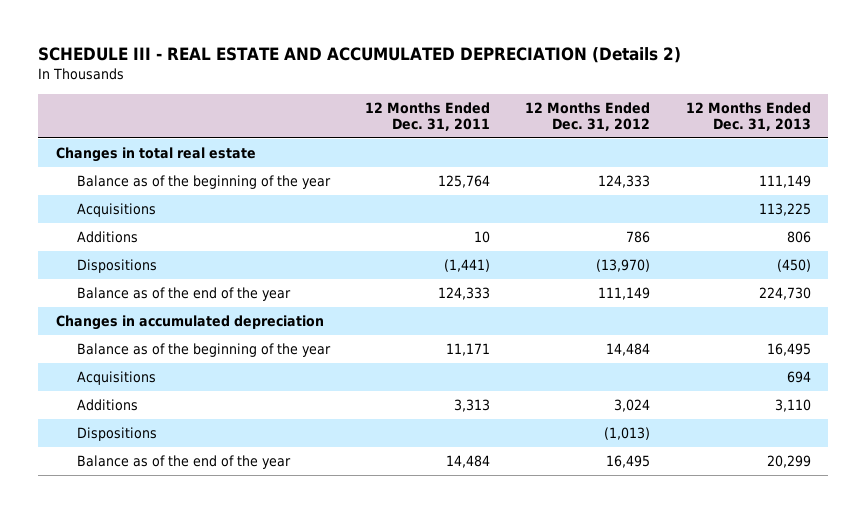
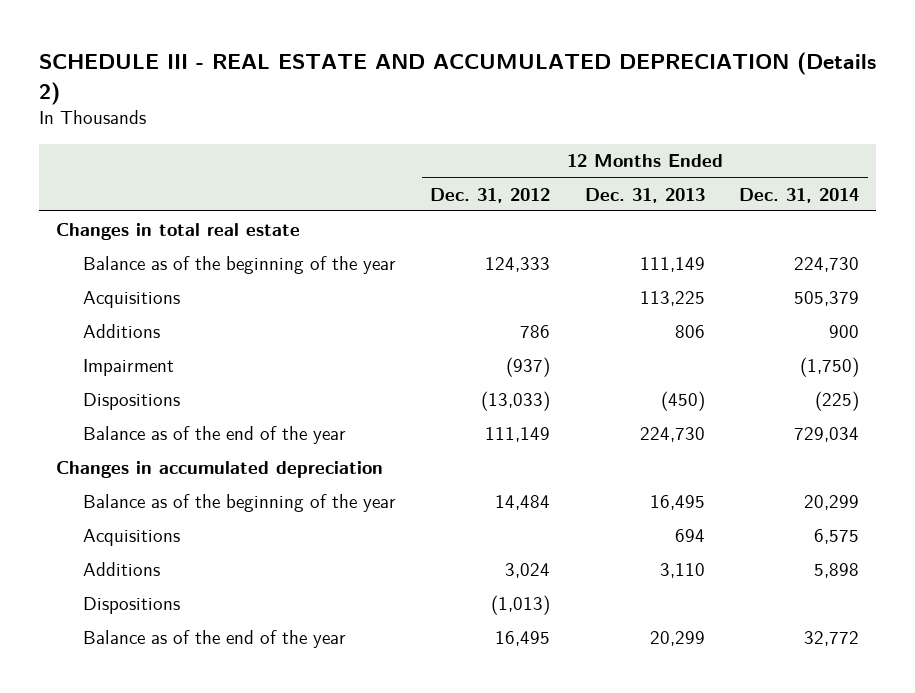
[365,101,491,132] 12 Months Ended Dec. 31, 2011 -> none
none -> [739,187,860,203] Dec. 31, 2014
none -> [83,358,175,376] Impairment
[596,259,651,273] (13,970) -> [481,390,551,411] (13,033)

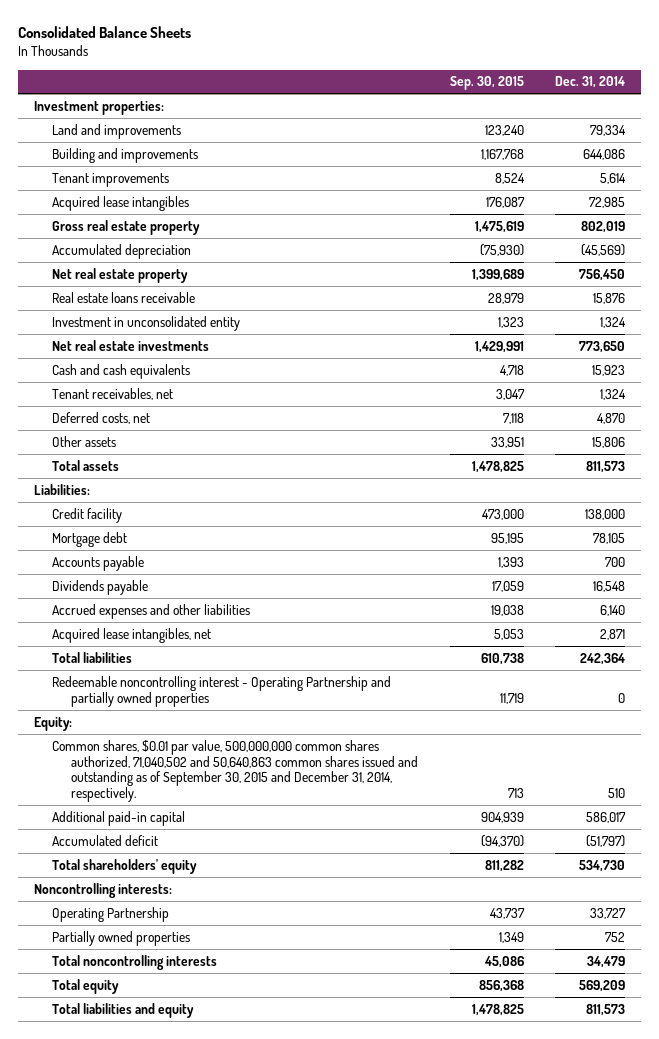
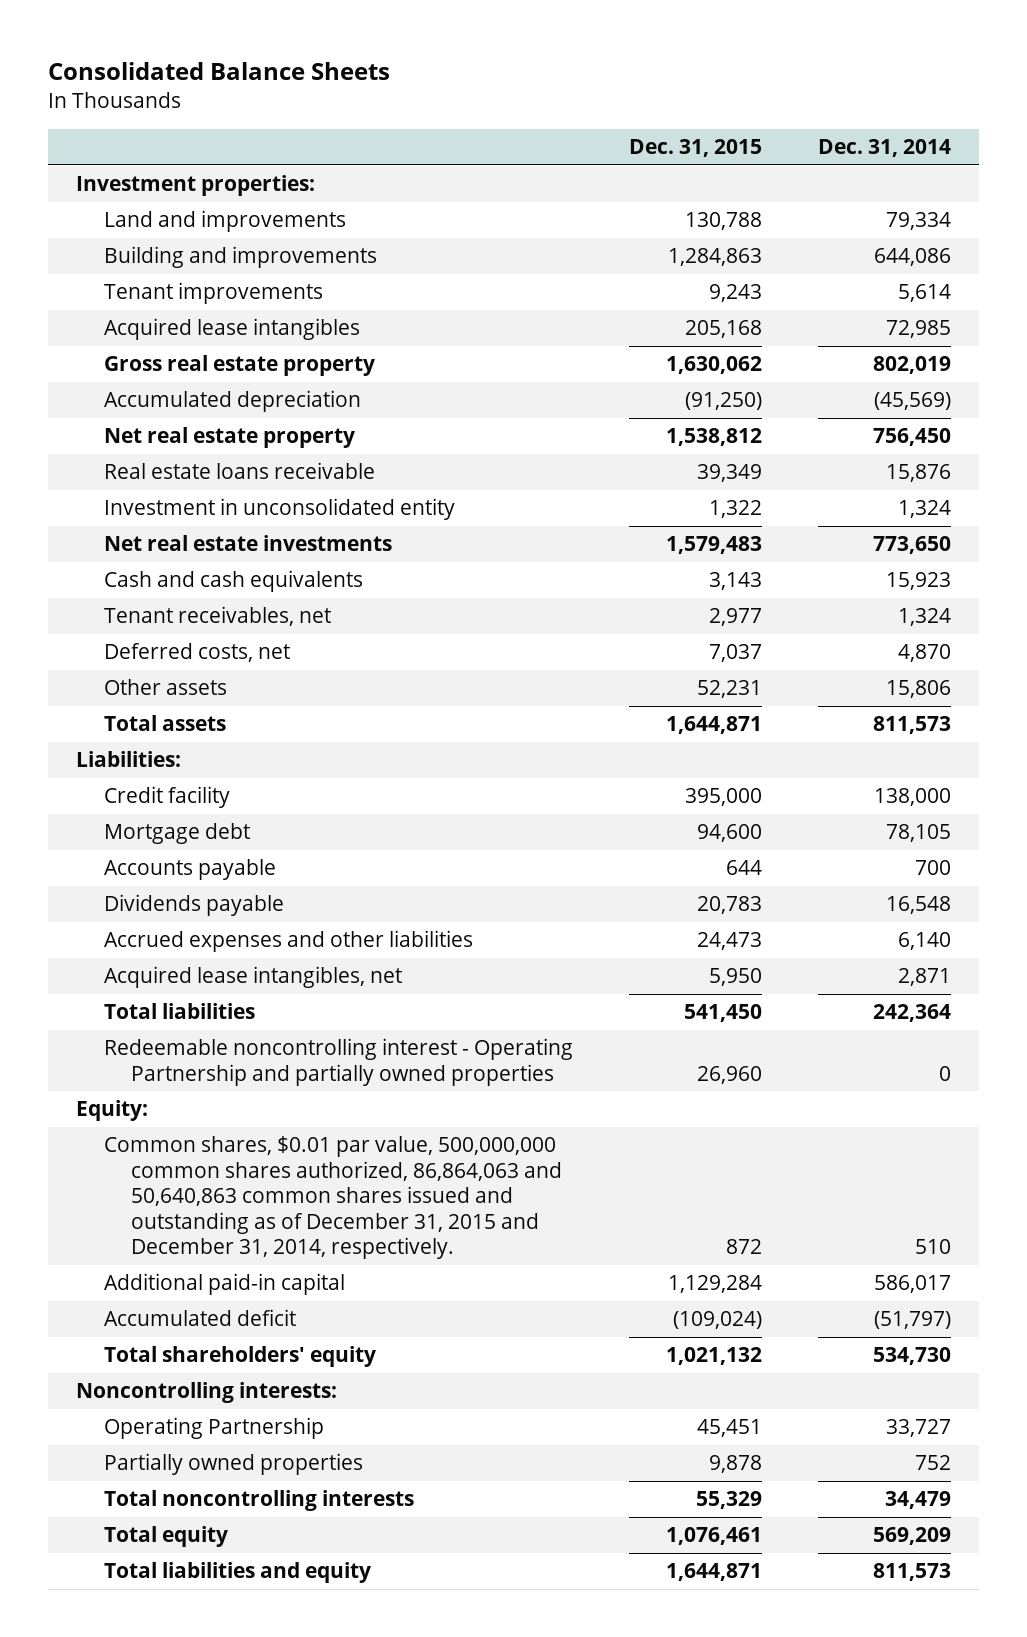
[449,76,524,91] Sep. 30, 2015 -> none
none -> [628,139,762,158] Dec. 31, 2015
[52,739,418,803] Common shares, $0.01 par value, 500,000,000 common shares authorized, 71,040,502 and 50,640,863 common shares issued and outstanding as of September 30, 2015 and December 31, 2014, respectively. -> [103,1136,563,1260] Common shares, $0.01 par value, 500,000,000 common shares authorized, 86,864,063 and 50,640,863 common shares issued and outstanding as of December 31, 2015 and December 31, 2014, respectively.

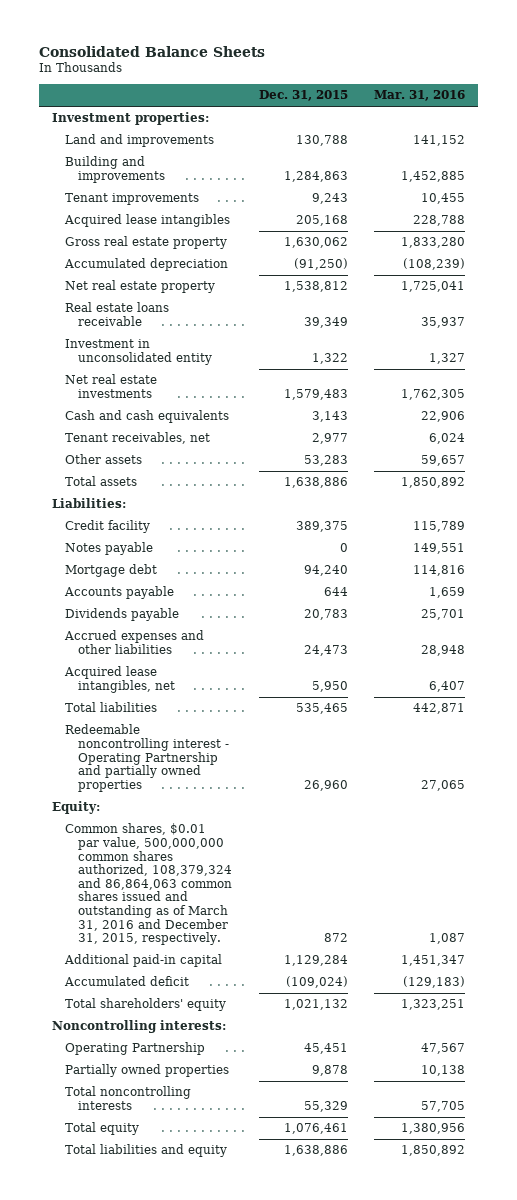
[817,139,951,158] Dec. 31, 2014 -> none
none -> [373,90,465,102] Mar. 31, 2016
[103,643,290,663] Deferred costs, net -> none
[696,680,762,699] 52,231 -> [303,455,348,467] 53,283
[665,716,762,735] 1,644,871 -> [283,477,348,489] 1,638,886
[684,788,762,807] 395,000 -> [295,521,348,533] 389,375
none -> [64,542,153,556] Notes payable
[696,824,762,843] 94,600 -> [303,565,348,577] 94,240
[683,1004,762,1023] 541,450 -> [295,703,348,715] 535,465
[103,1136,563,1260] Common shares, $0.01 par value, 500,000,000 common shares authorized, 86,864,063 and 50,640,863 common shares issued and outstanding as of December 31, 2015 and December 31, 2014, respectively. -> [64,823,233,946] Common shares, $0.01 par value, 500,000,000 common shares authorized, 108,379,324 and 86,864,063 common shares issued and outstanding as of March 31, 2016 and December 31, 2015, respectively.
[665,1563,762,1582] 1,644,871 -> [283,1145,348,1157] 1,638,886

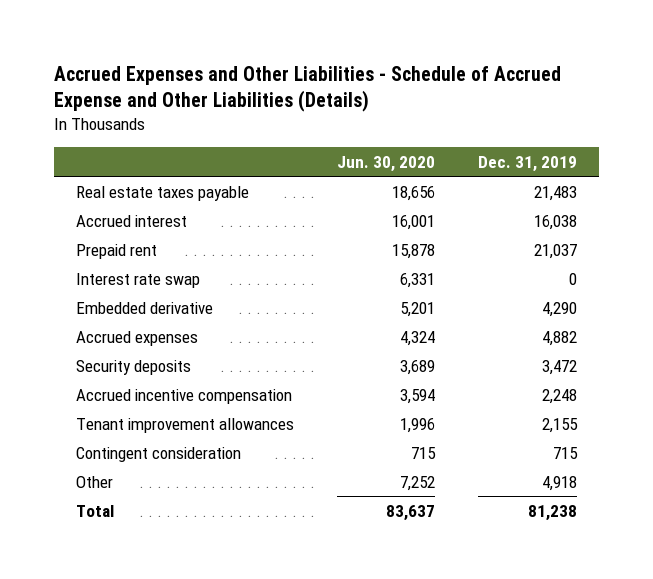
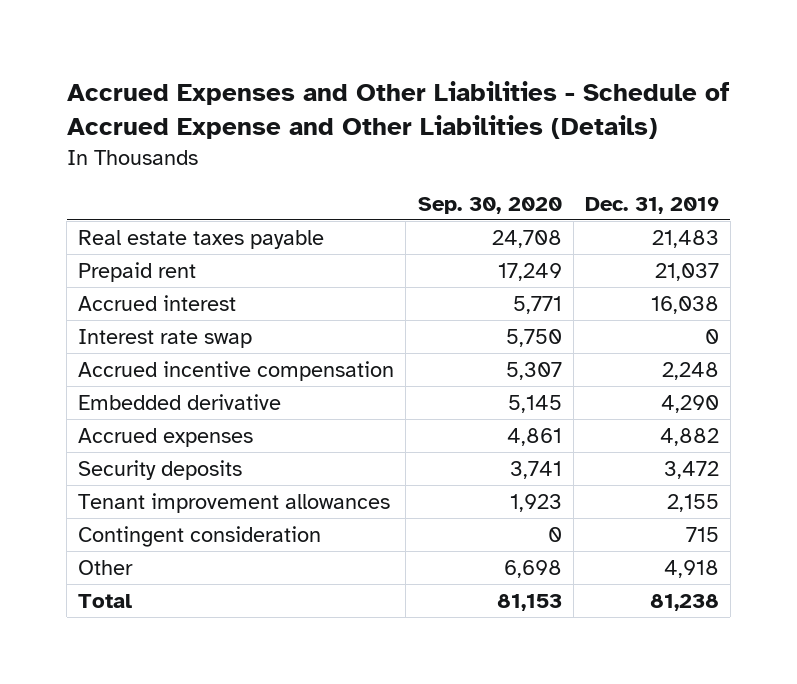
[336,155,435,172] Jun. 30, 2020 -> none
none -> [417,196,562,214] Sep. 30, 2020
[75,214,187,227] Accrued interest -> [78,295,237,312] Accrued interest
[75,388,292,404] Accrued incentive compensation -> [78,361,395,382] Accrued incentive compensation

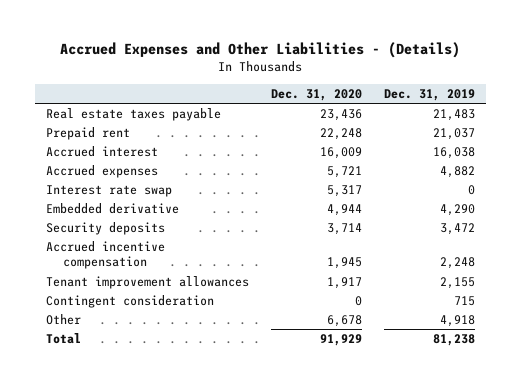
[66,80,730,140] Accrued Expenses and Other Liabilities - Schedule of Accrued Expense and Other Liabilities (Details) -> [60,42,461,59] Accrued Expenses and Other Liabilities - (Details)
[417,196,562,214] Sep. 30, 2020 -> none
none -> [270,88,362,101] Dec. 31, 2020
[78,428,254,448] Accrued expenses -> [45,165,158,179] Accrued expenses
[78,361,395,382] Accrued incentive compensation -> [45,241,165,270] Accrued incentive compensation

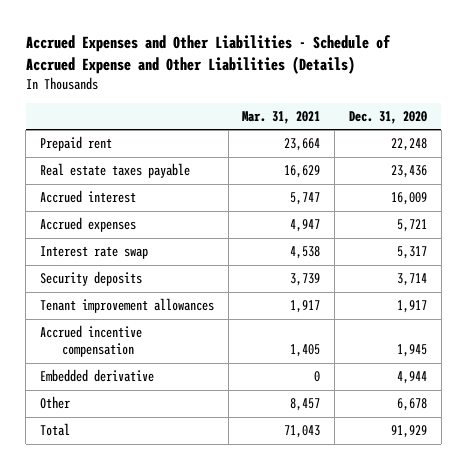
[60,42,461,59] Accrued Expenses and Other Liabilities - (Details) -> [25,34,391,74] Accrued Expenses and Other Liabilities - Schedule of Accrued Expense and Other Liabilities (Details)
[383,88,475,101] Dec. 31, 2019 -> none
none -> [242,110,321,124] Mar. 31, 2021
[45,108,221,122] Real estate taxes payable -> [40,163,191,179] Real estate taxes payable
[45,295,214,309] Contingent consideration -> none
[45,241,165,270] Accrued incentive compensation -> [40,325,143,358] Accrued incentive compensation
[45,203,179,215] Embedded derivative -> [40,369,155,383] Embedded derivative

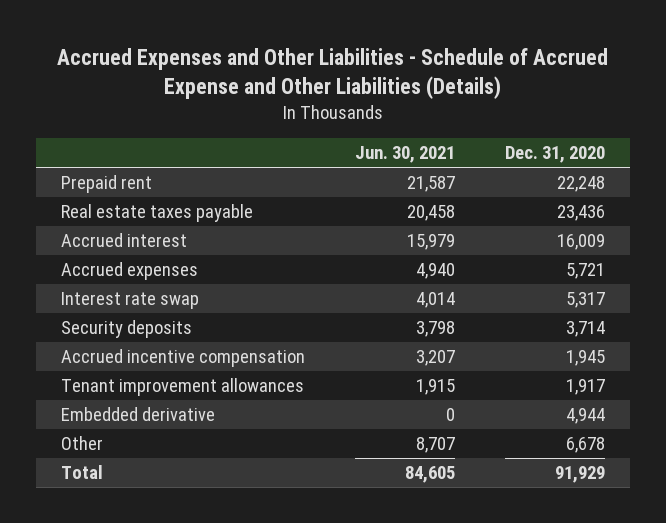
[242,110,321,124] Mar. 31, 2021 -> none
none -> [354,145,455,163] Jun. 30, 2021
[40,298,215,314] Tenant improvement allowances -> [61,378,305,397] Tenant improvement allowances

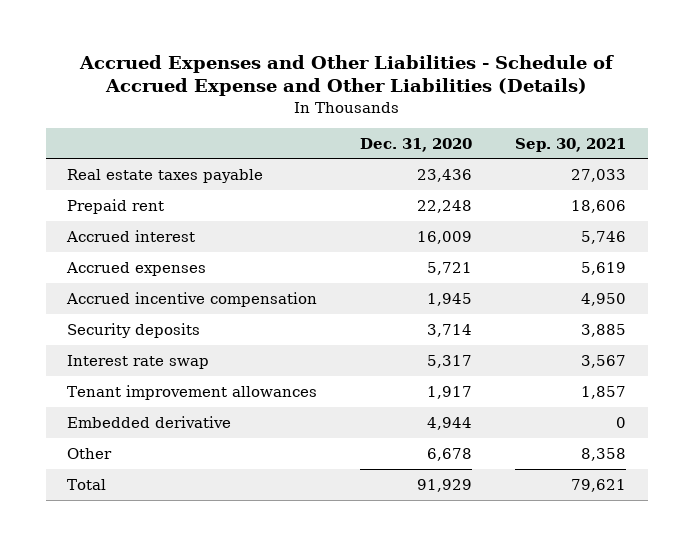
[354,145,455,163] Jun. 30, 2021 -> none
none -> [515,137,627,152] Sep. 30, 2021
[61,175,153,194] Prepaid rent -> [67,198,165,214] Prepaid rent
[61,320,193,339] Security deposits -> [67,322,201,338] Security deposits
[61,292,200,310] Interest rate swap -> [67,354,210,369] Interest rate swap

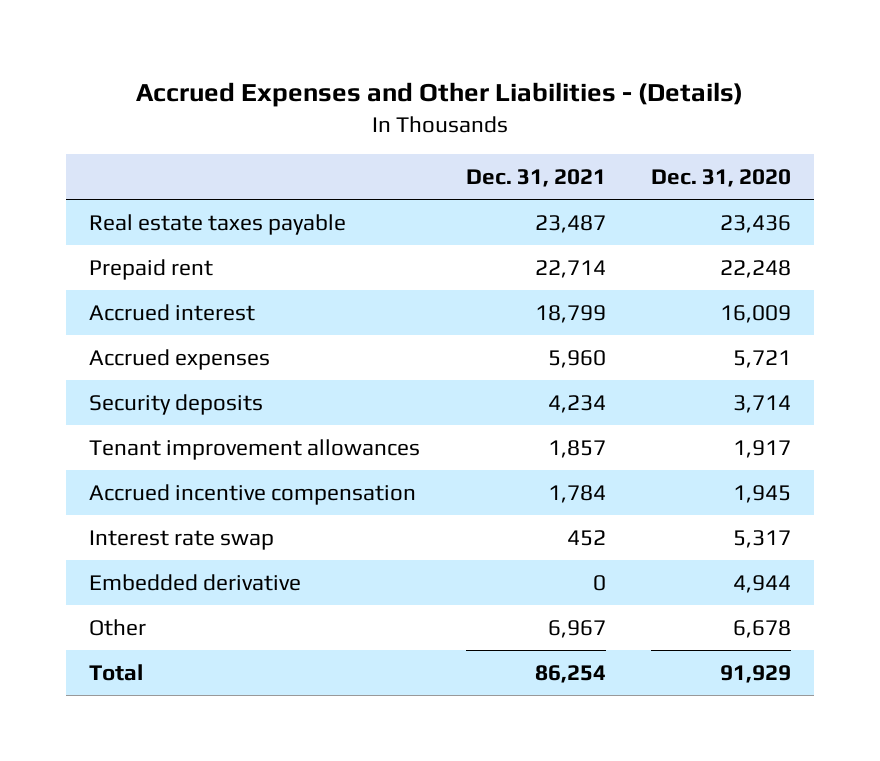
[78,55,614,97] Accrued Expenses and Other Liabilities - Schedule of Accrued Expense and Other Liabilities (Details) -> [136,82,744,108] Accrued Expenses and Other Liabilities - (Details)
[515,137,627,152] Sep. 30, 2021 -> none
none -> [465,169,606,188] Dec. 31, 2021
[66,291,318,307] Accrued incentive compensation -> [88,483,416,505] Accrued incentive compensation
[67,354,210,369] Interest rate swap -> [88,529,274,550] Interest rate swap

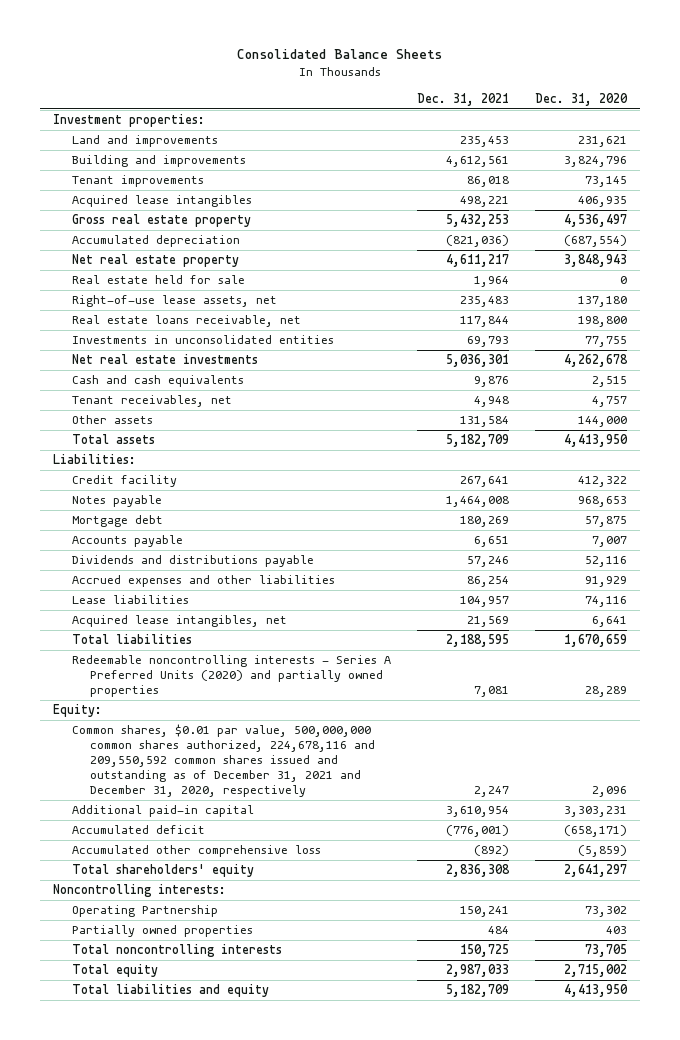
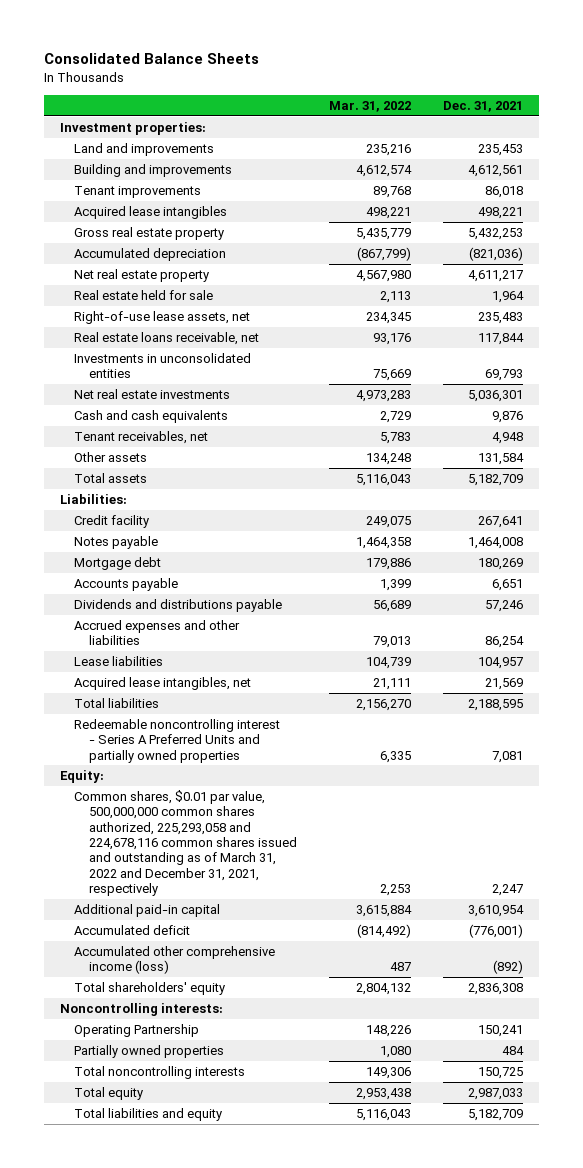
[535,92,629,106] Dec. 31, 2020 -> none
none -> [329,101,412,113] Mar. 31, 2022
[71,655,391,698] Redeemable noncontrolling interests - Series A Preferred Units (2020) and partially owned properties -> [74,718,281,763] Redeemable noncontrolling interest - Series A Preferred Units and partially owned properties
[71,724,375,798] Common shares, $0.01 par value, 500,000,000 common shares authorized, 224,678,116 and 209,550,592 common shares issued and outstanding as of December 31, 2021 and December 31, 2020, respectively -> [74,789,297,896] Common shares, $0.01 par value, 500,000,000 common shares authorized, 225,293,058 and 224,678,116 common shares issued and outstanding as of March 31, 2022 and December 31, 2021, respectively
[71,845,321,858] Accumulated other comprehensive loss -> [74,945,276,975] Accumulated other comprehensive income (loss)

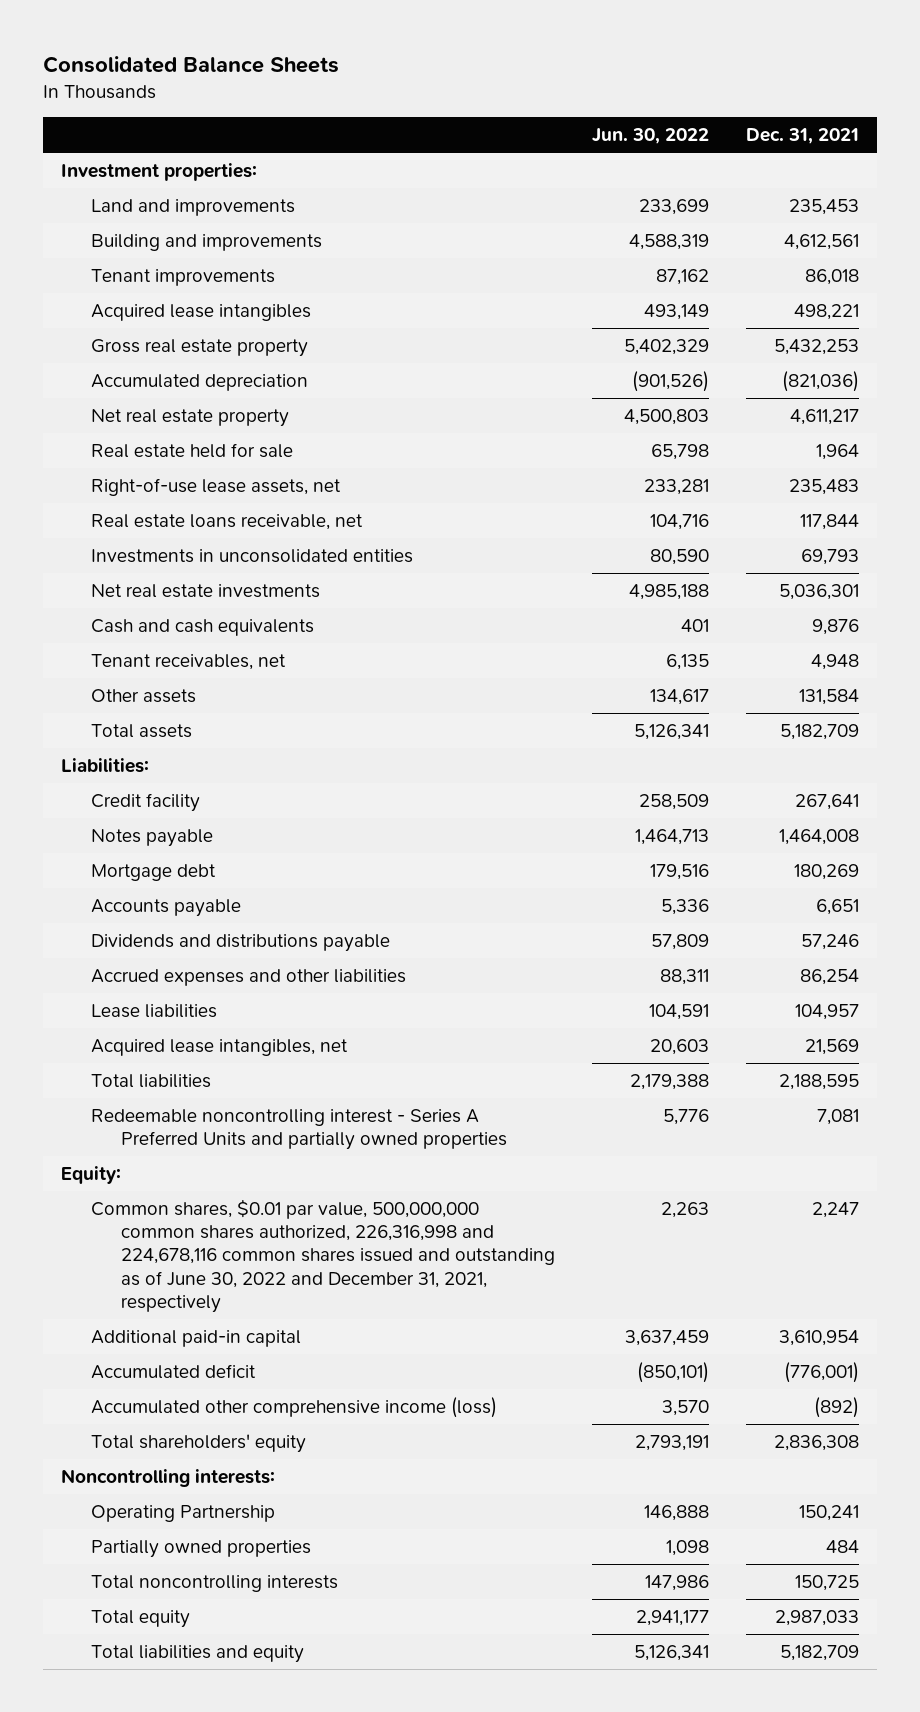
[329,101,412,113] Mar. 31, 2022 -> none
none -> [592,128,710,145] Jun. 30, 2022
[74,789,297,896] Common shares, $0.01 par value, 500,000,000 common shares authorized, 225,293,058 and 224,678,116 common shares issued and outstanding as of March 31, 2022 and December 31, 2021, respectively -> [91,1198,556,1313] Common shares, $0.01 par value, 500,000,000 common shares authorized, 226,316,998 and 224,678,116 common shares issued and outstanding as of June 30, 2022 and December 31, 2021, respectively

